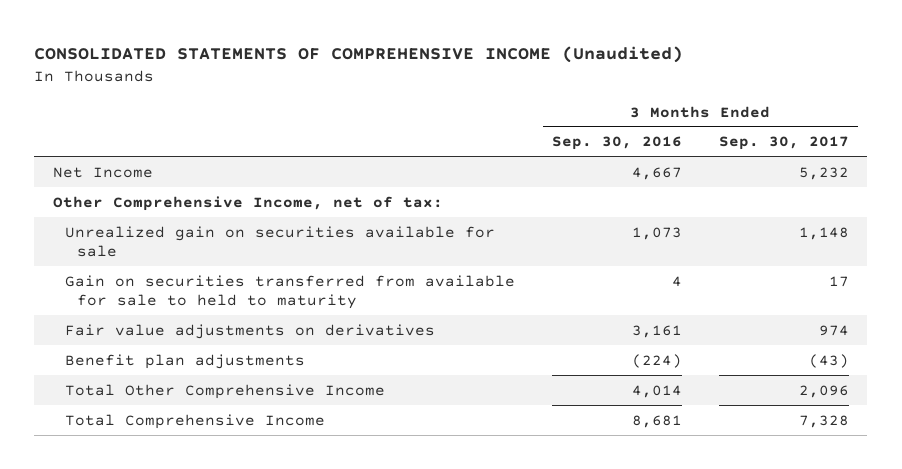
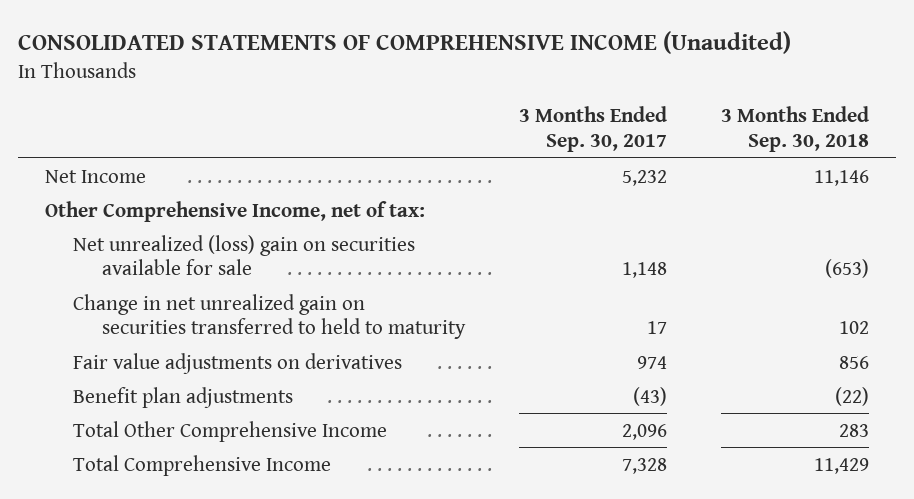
[551,136,682,151] Sep. 30, 2016 -> none
none -> [720,106,869,152] 3 Months Ended Sep. 30, 2018
[64,274,515,310] Gain on securities transferred from available for sale to held to maturity -> none
[64,225,495,258] Unrealized gain on securities available for sale -> [73,234,416,275] Net unrealized (loss) gain on securities available for sale
none -> [73,293,466,339] Change in net unrealized gain on securities transferred to held to maturity

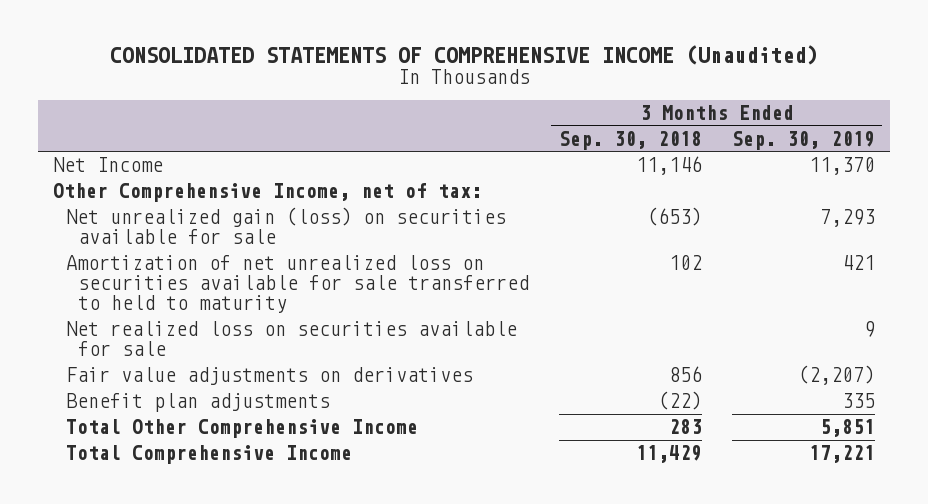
[518,106,667,152] 3 Months Ended Sep. 30, 2017 -> none
none -> [731,130,875,150] Sep. 30, 2019
[73,293,466,339] Change in net unrealized gain on securities transferred to held to maturity -> none
[73,234,416,275] Net unrealized (loss) gain on securities available for sale -> [65,207,506,245] Net unrealized gain (loss) on securities available for sale
none -> [65,255,529,313] Amortization of net unrealized loss on securities available for sale transferred to held to maturity
none -> [65,321,517,357] Net realized loss on securities available for sale

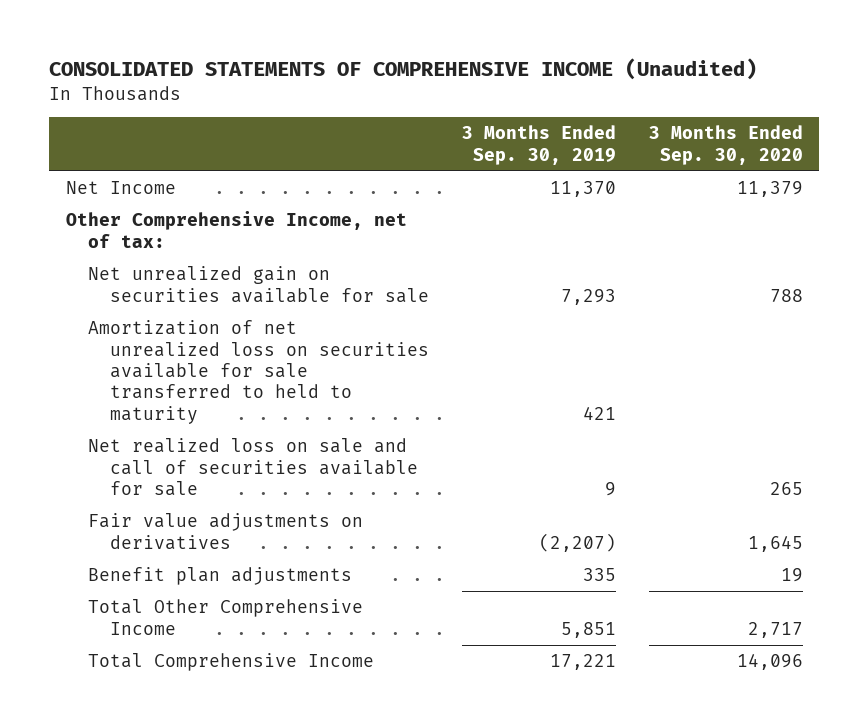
[558,130,702,150] Sep. 30, 2018 -> none
none -> [648,125,803,165] 3 Months Ended Sep. 30, 2020
[65,207,506,245] Net unrealized gain (loss) on securities available for sale -> [87,266,429,303] Net unrealized gain on securities available for sale
[65,321,517,357] Net realized loss on securities available for sale -> [87,438,418,497] Net realized loss on sale and call of securities available for sale

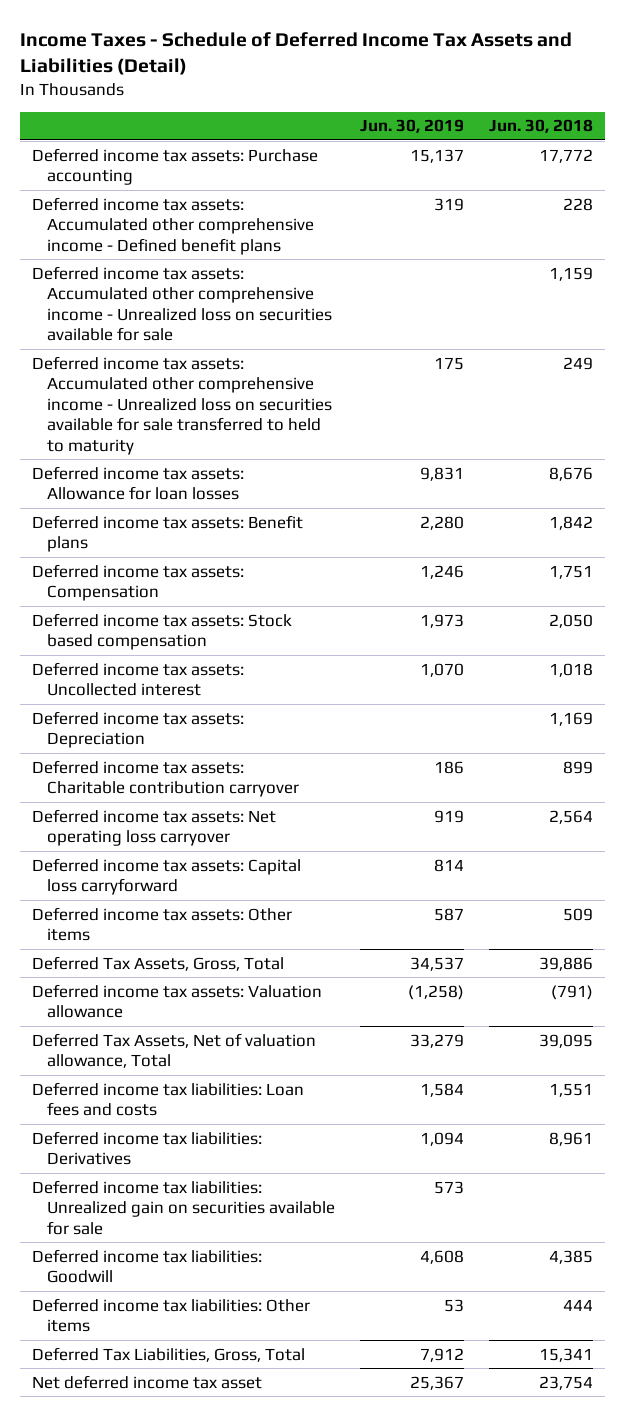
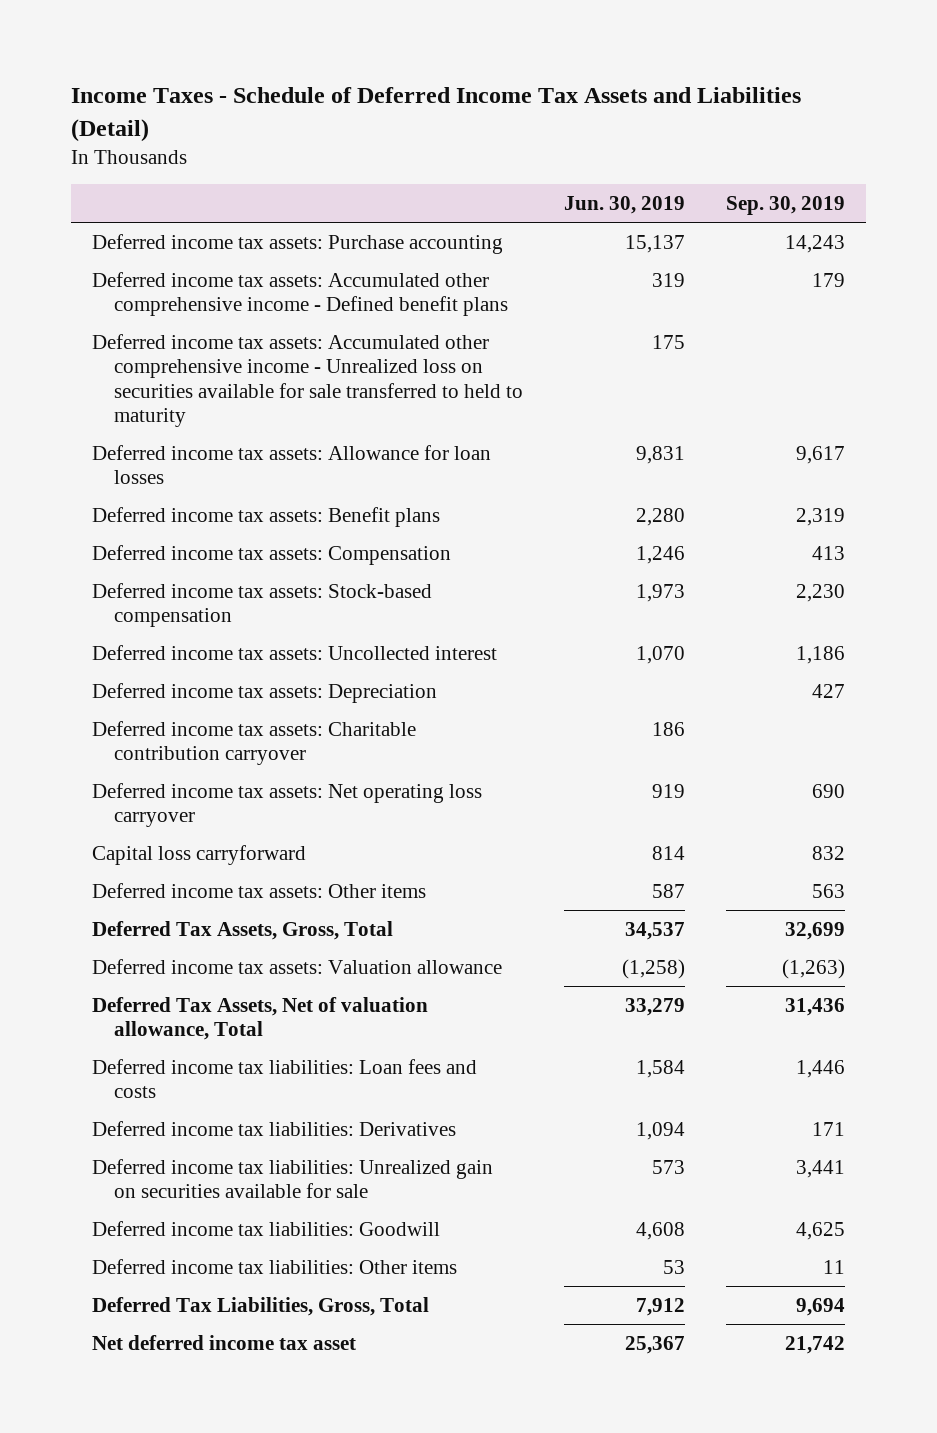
[488,119,593,134] Jun. 30, 2018 -> none
none -> [726,196,846,216] Sep. 30, 2019
[32,265,332,342] Deferred income tax assets: Accumulated other comprehensive income - Unrealized loss on securities available for sale -> none
[32,612,293,651] Deferred income tax assets: Stock based compensation -> [91,582,432,628] Deferred income tax assets: Stock-based compensation
[32,857,302,896] Deferred income tax assets: Capital loss carryforward -> [91,844,306,865] Capital loss carryforward

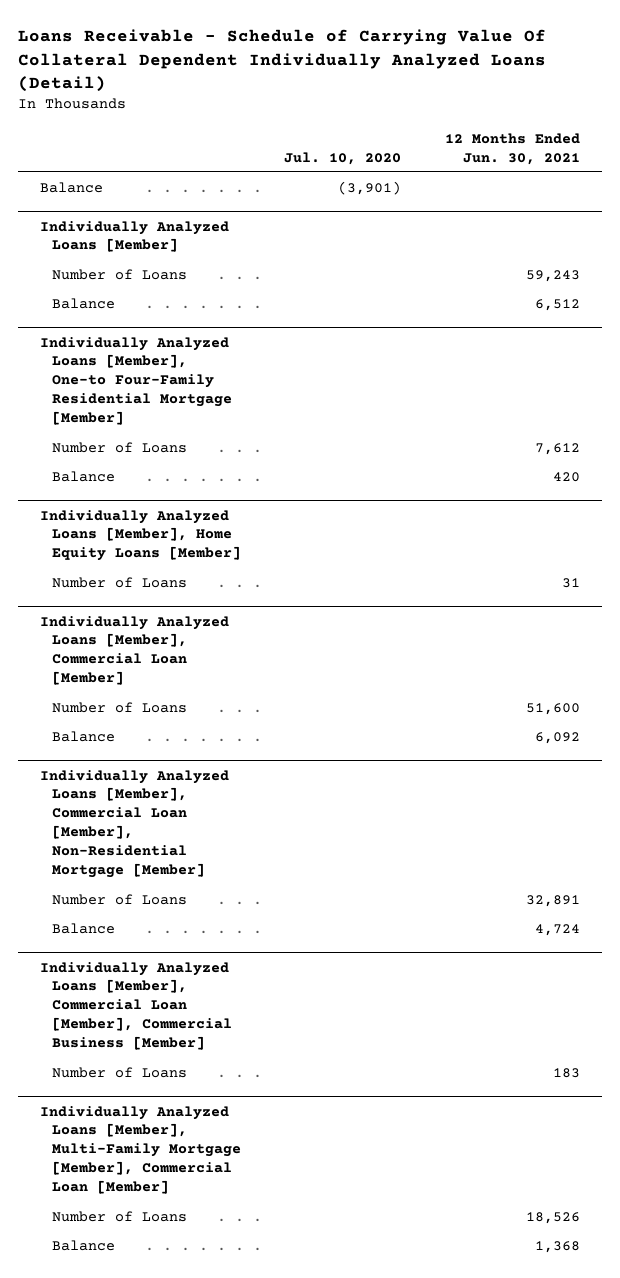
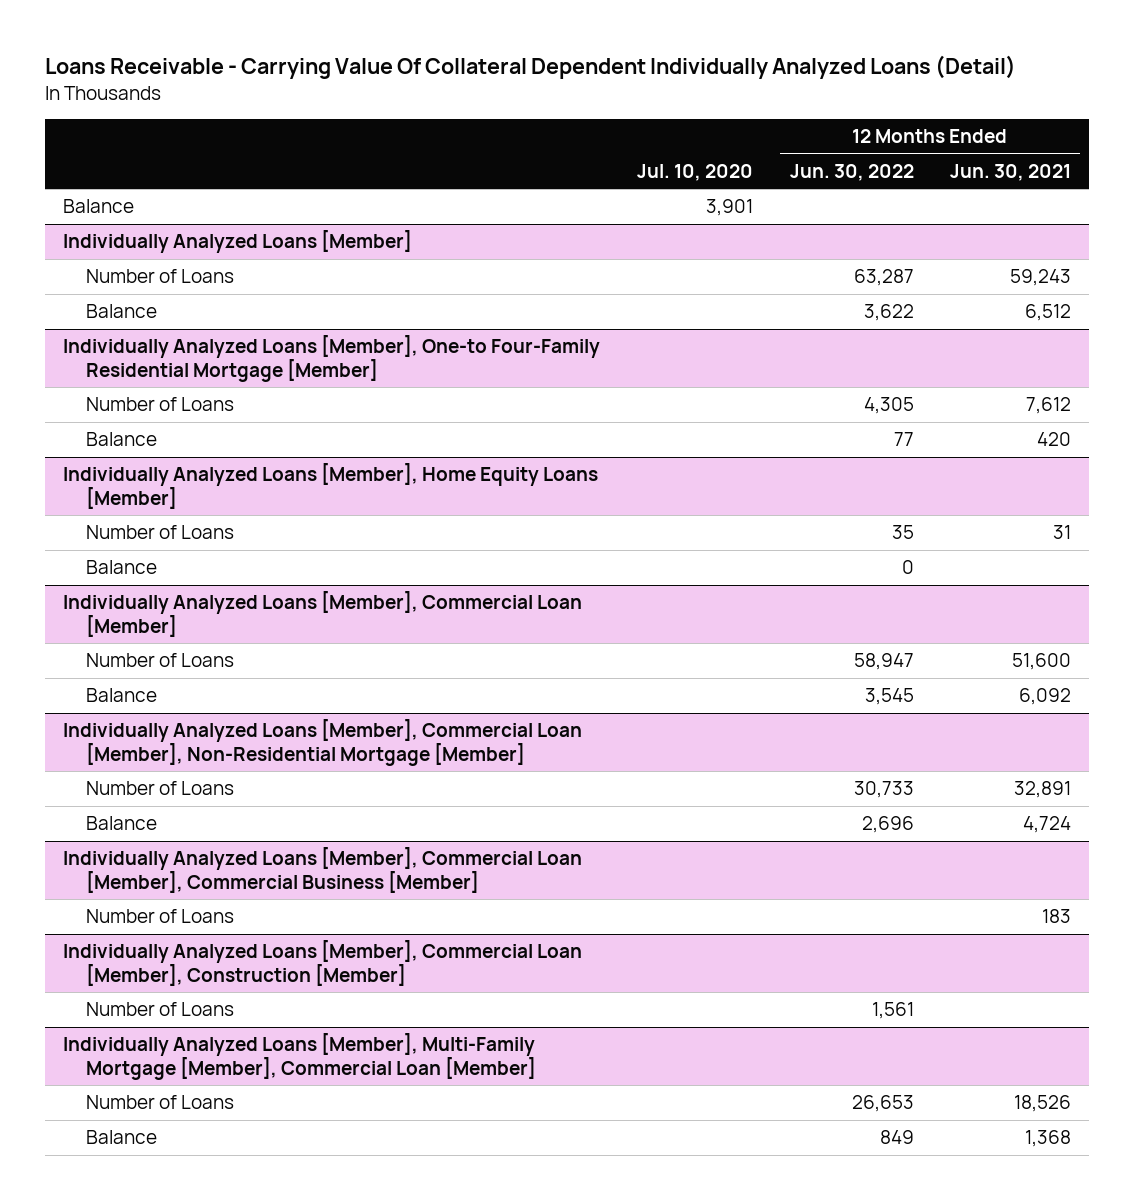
[18,29,547,93] Loans Receivable - Schedule of Carrying Value Of Collateral Dependent Individually Analyzed Loans (Detail) -> [45,55,1017,80] Loans Receivable - Carrying Value Of Collateral Dependent Individually Analyzed Loans (Detail)
none -> [789,163,914,181] Jun. 30, 2022
[338,181,402,196] (3,901) -> [706,199,754,217] 3,901
none -> [86,560,158,575] Balance
none -> [63,940,583,986] Individually Analyzed Loans [Member], Commercial Loan [Member], Construction [Member]
none -> [86,1002,235,1017] Number of Loans

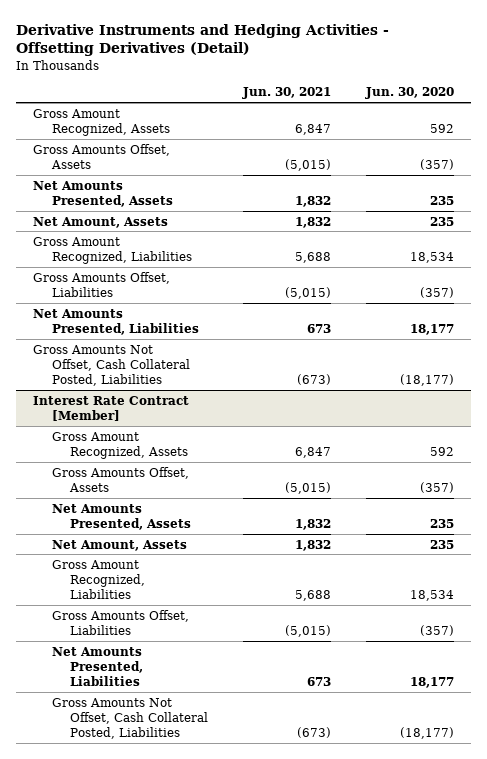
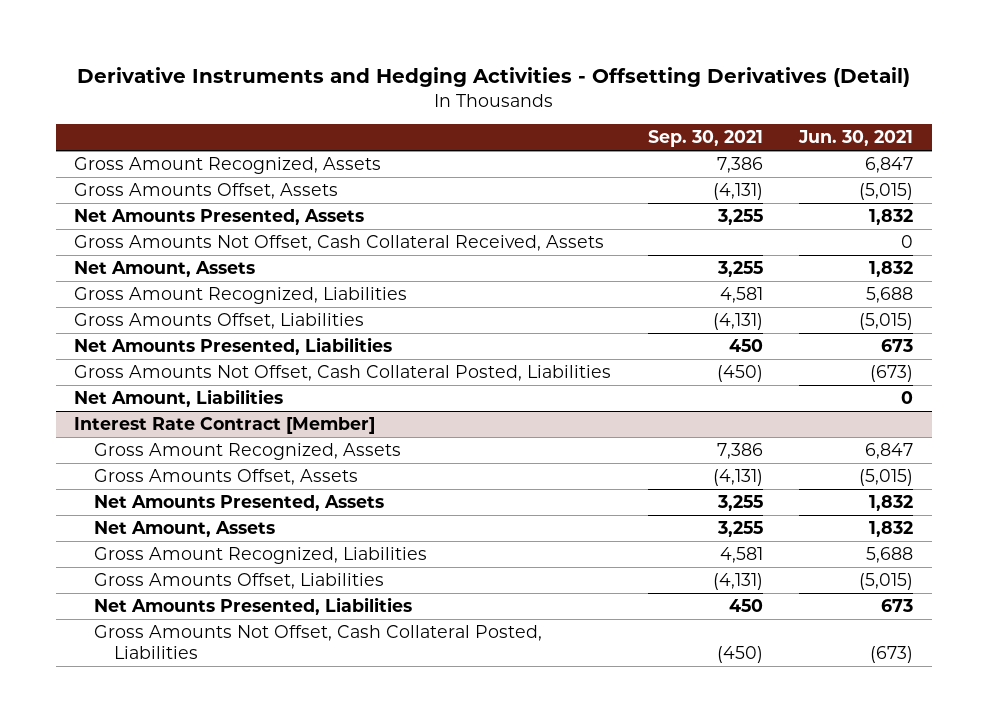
[364,87,454,100] Jun. 30, 2020 -> none
none -> [647,130,763,148] Sep. 30, 2021
none -> [74,235,605,252] Gross Amounts Not Offset, Cash Collateral Received, Assets
none -> [74,389,284,408] Net Amount, Liabilities

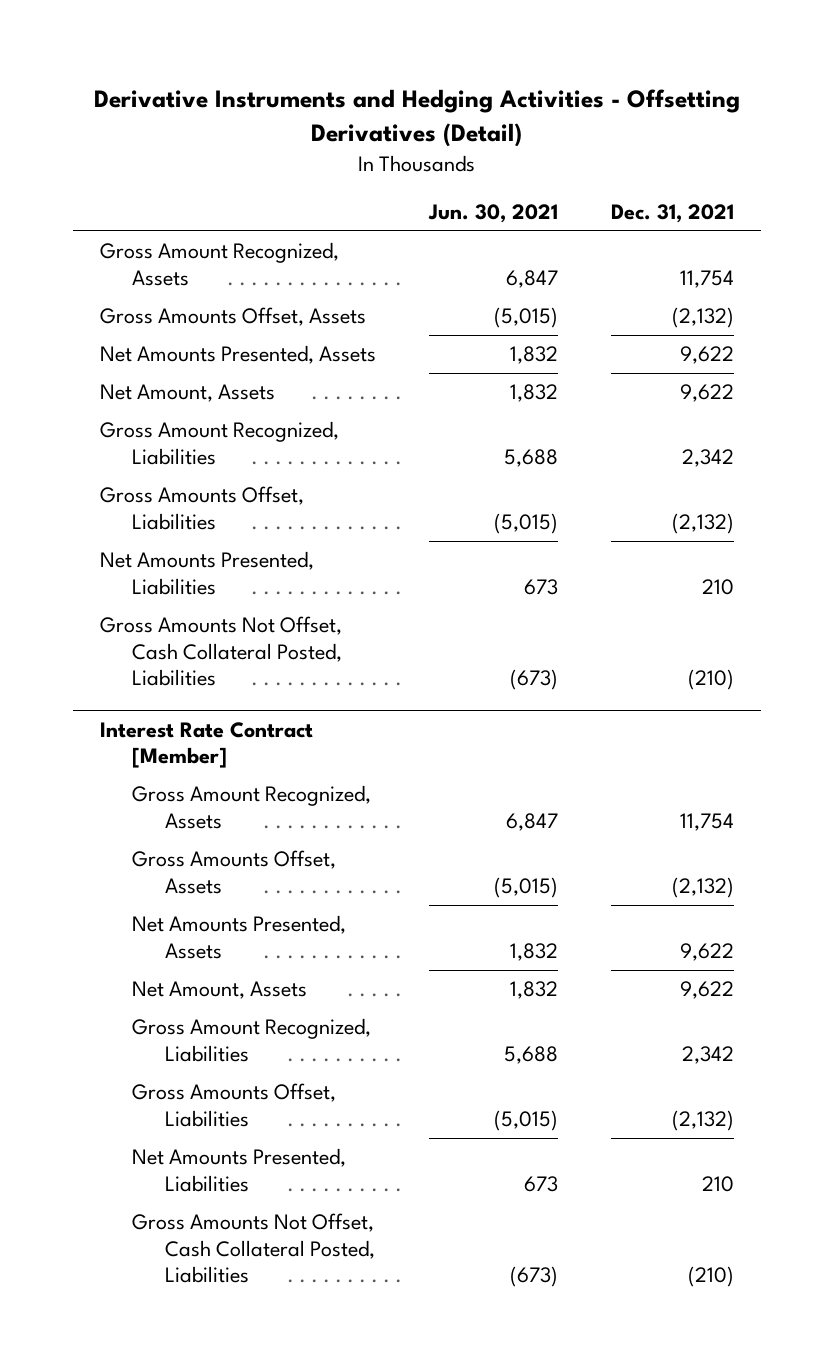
[647,130,763,148] Sep. 30, 2021 -> none
none -> [611,203,735,223] Dec. 31, 2021
[74,235,605,252] Gross Amounts Not Offset, Cash Collateral Received, Assets -> none
[74,389,284,408] Net Amount, Liabilities -> none

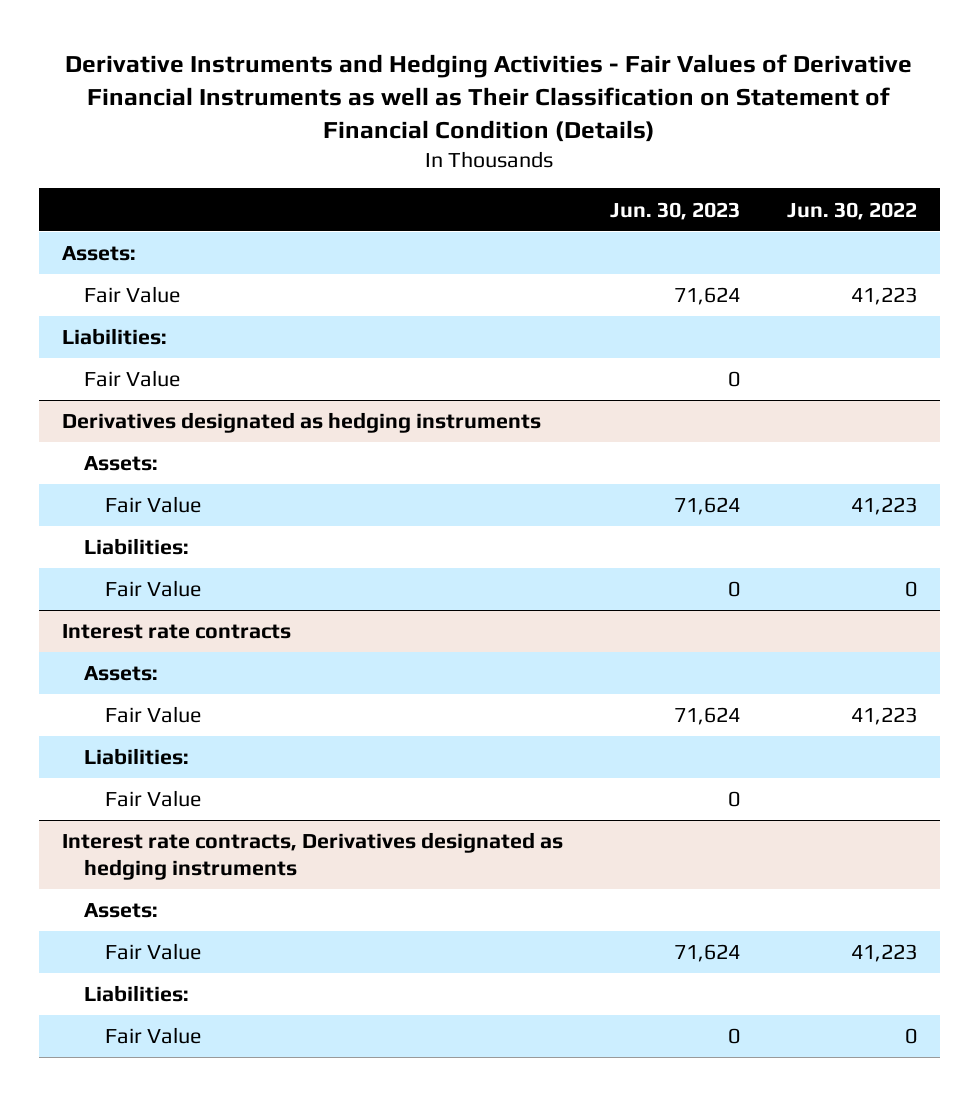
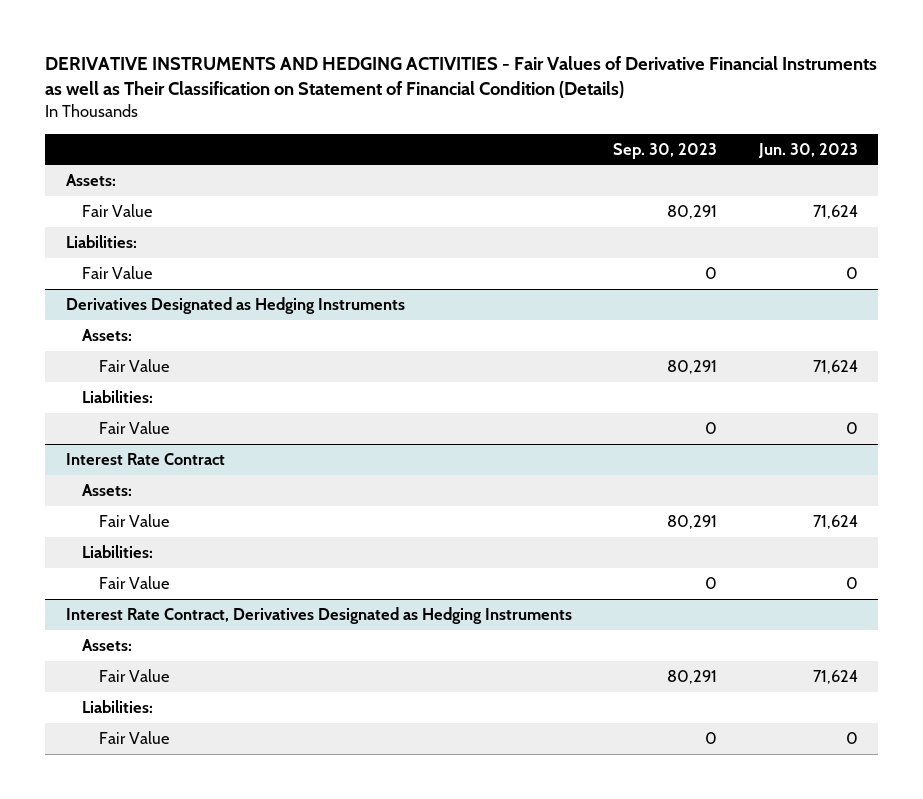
[65,53,913,143] Derivative Instruments and Hedging Activities - Fair Values of Derivative Financial Instruments as well as Their Classification on Statement of Financial Condition (Details) -> [44,56,877,99] DERIVATIVE INSTRUMENTS AND HEDGING ACTIVITIES - Fair Values of Derivative Financial Instruments as well as Their Classification on Statement of Financial Condition (Details)
[786,201,917,220] Jun. 30, 2022 -> none
none -> [613,142,718,159] Sep. 30, 2023
[62,412,542,434] Derivatives designated as hedging instruments -> [65,297,405,315] Derivatives Designated as Hedging Instruments
[62,624,292,640] Interest rate contracts -> [65,453,225,466] Interest Rate Contract
[62,832,564,880] Interest rate contracts, Derivatives designated as hedging instruments -> [65,607,572,625] Interest Rate Contract, Derivatives Designated as Hedging Instruments

